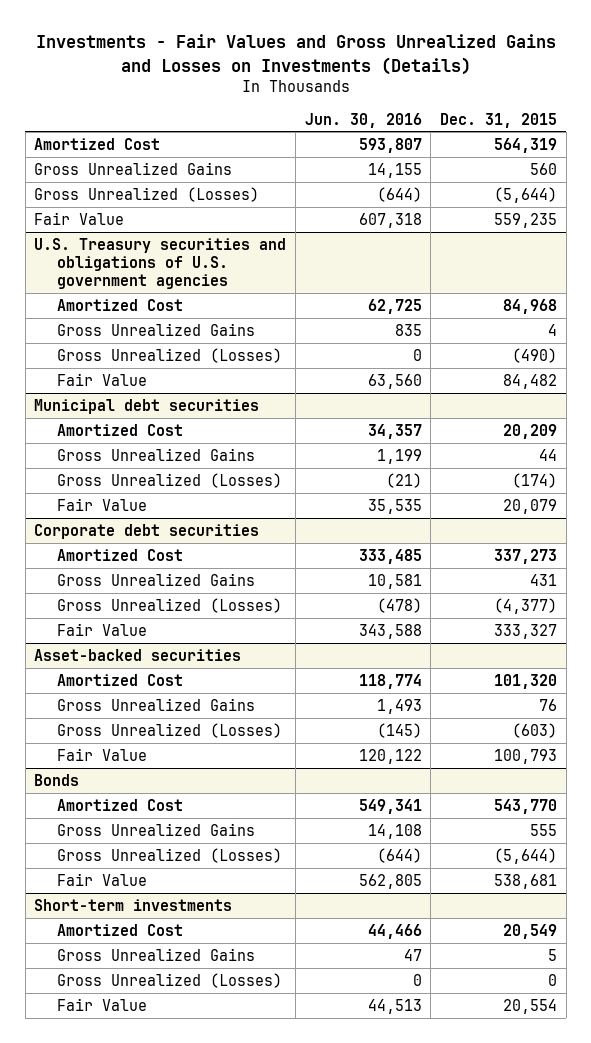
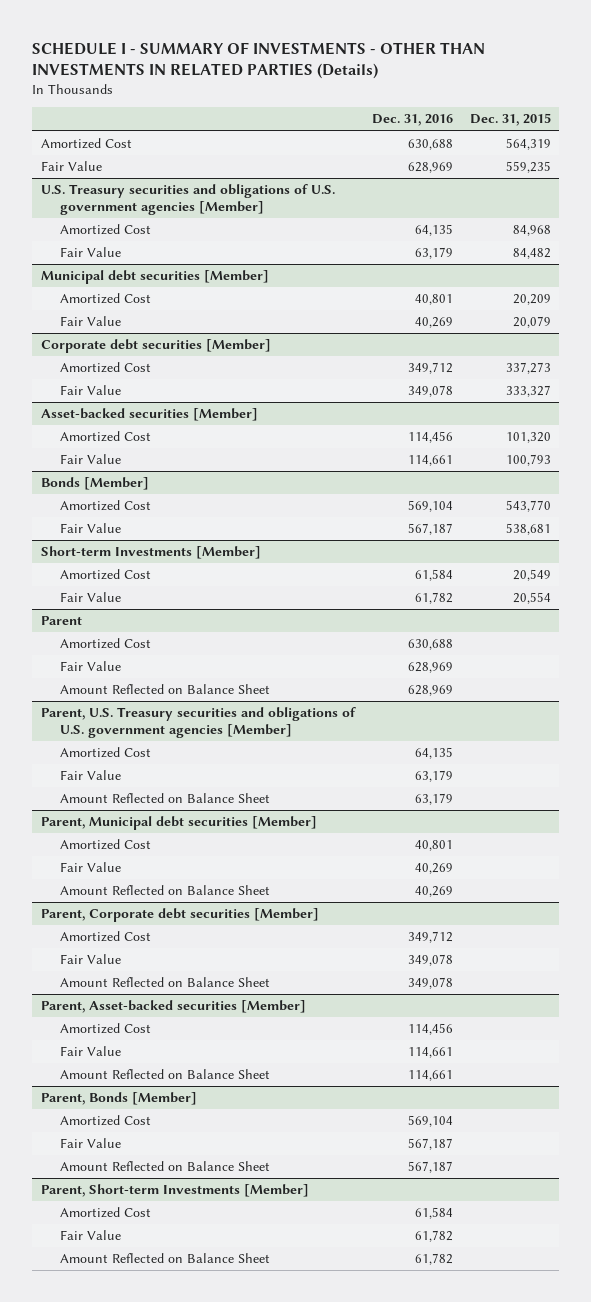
[35,34,556,75] Investments - Fair Values and Gross Unrealized Gains and Losses on Investments (Details) -> [32,41,486,80] SCHEDULE I - SUMMARY OF INVESTMENTS - OTHER THAN INVESTMENTS IN RELATED PARTIES (Details)
[304,112,422,128] Jun. 30, 2016 -> none
none -> [371,114,453,127] Dec. 31, 2016
[34,161,233,175] Gross Unrealized Gains -> none
[34,186,260,202] Gross Unrealized (Losses) -> none
[34,237,287,290] U.S. Treasury securities and obligations of U.S. government agencies -> [40,184,335,216] U.S. Treasury securities and obligations of U.S. government agencies [Member]
[57,322,256,336] Gross Unrealized Gains -> none
[57,347,283,363] Gross Unrealized (Losses) -> none
[34,398,260,414] Municipal debt securities -> [40,270,269,285] Municipal debt securities [Member]
[57,447,256,461] Gross Unrealized Gains -> none
[57,472,283,488] Gross Unrealized (Losses) -> none
[34,523,260,539] Corporate debt securities -> [40,339,271,354] Corporate debt securities [Member]
[57,572,256,586] Gross Unrealized Gains -> none
[57,597,283,613] Gross Unrealized (Losses) -> none
[34,648,242,661] Asset-backed securities -> [40,408,258,422] Asset-backed securities [Member]
[57,697,256,711] Gross Unrealized Gains -> none
[57,722,283,738] Gross Unrealized (Losses) -> none
[34,773,80,786] Bonds -> [40,477,149,491] Bonds [Member]
[57,822,256,836] Gross Unrealized Gains -> none
[57,847,283,863] Gross Unrealized (Losses) -> none
[34,898,233,911] Short-term investments -> [40,546,261,560] Short-term Investments [Member]
[57,947,256,961] Gross Unrealized Gains -> none
[57,972,283,988] Gross Unrealized (Losses) -> none
none -> [40,616,82,626] Parent
none -> [60,638,152,650] Amortized Cost
none -> [60,661,122,672] Fair Value
none -> [60,684,271,695] Amount Reflected on Balance Sheet
none -> [40,707,356,739] Parent, U.S. Treasury securities and obligations of U.S. government agencies [Member]
none -> [60,747,152,759] Amortized Cost
none -> [60,770,122,781] Fair Value
none -> [60,793,271,804] Amount Reflected on Balance Sheet
none -> [40,816,317,831] Parent, Municipal debt securities [Member]
none -> [60,839,152,851] Amortized Cost
none -> [60,862,122,873] Fair Value
none -> [60,885,271,896] Amount Reflected on Balance Sheet
none -> [40,908,319,923] Parent, Corporate debt securities [Member]
none -> [60,931,152,943] Amortized Cost
none -> [60,954,122,965] Fair Value
none -> [60,977,271,988] Amount Reflected on Balance Sheet
none -> [40,1000,306,1014] Parent, Asset-backed securities [Member]
none -> [60,1023,152,1035] Amortized Cost
none -> [60,1046,122,1057] Fair Value
none -> [60,1069,271,1080] Amount Reflected on Balance Sheet
none -> [40,1092,197,1106] Parent, Bonds [Member]
none -> [60,1115,152,1127] Amortized Cost
none -> [60,1138,122,1149] Fair Value
none -> [60,1161,271,1172] Amount Reflected on Balance Sheet
none -> [40,1184,309,1198] Parent, Short-term Investments [Member]
none -> [60,1207,152,1219] Amortized Cost
none -> [60,1230,122,1241] Fair Value
none -> [60,1253,271,1264] Amount Reflected on Balance Sheet

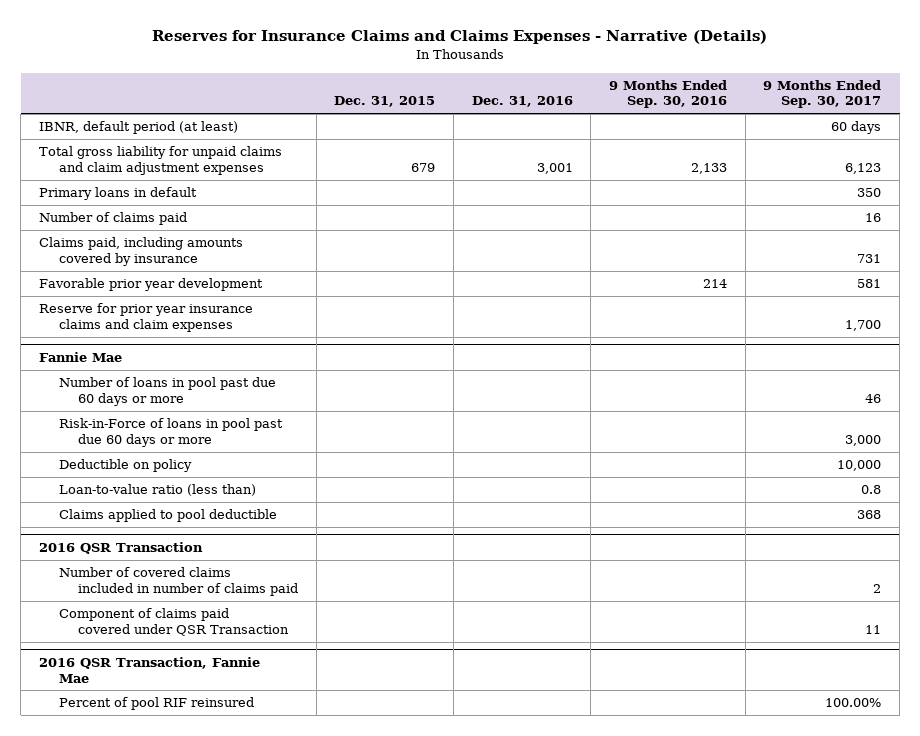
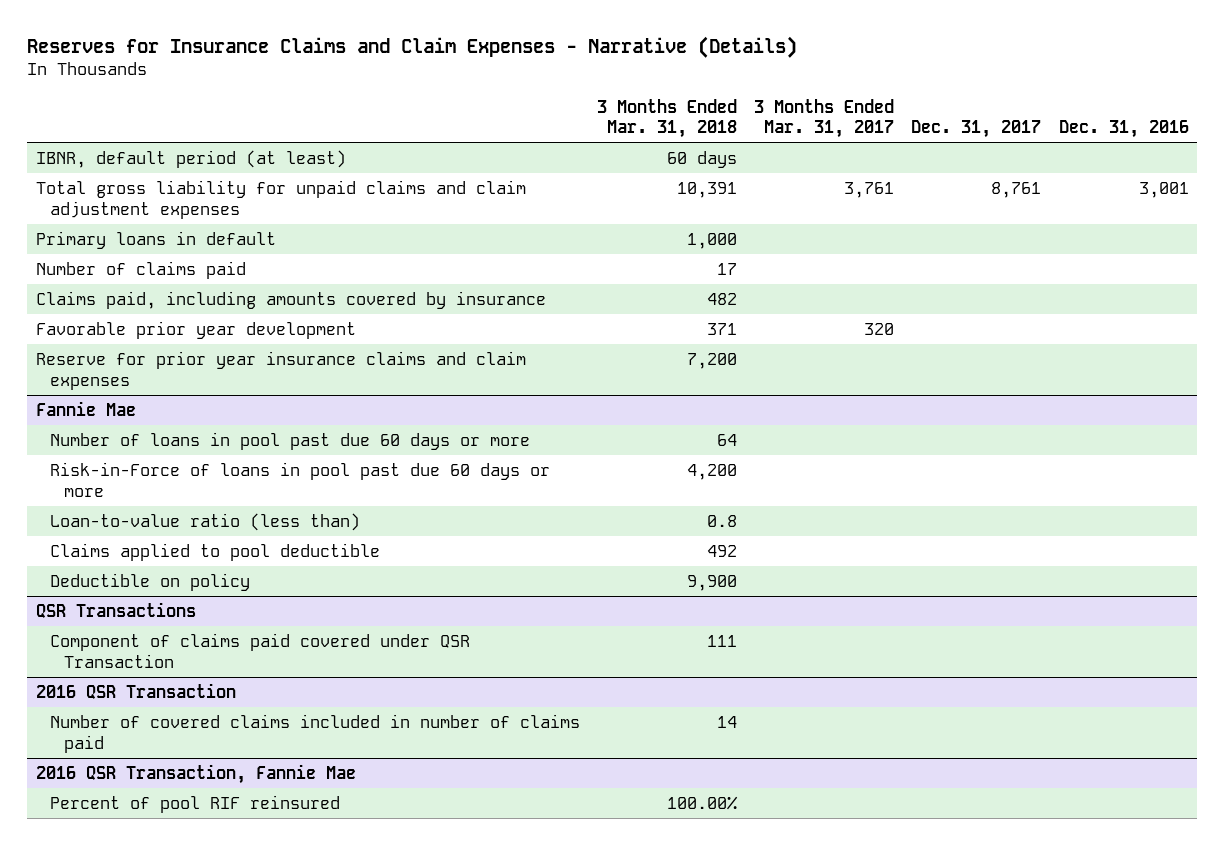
[152,30,768,45] Reserves for Insurance Claims and Claims Expenses - Narrative (Details) -> [27,35,798,58] Reserves for Insurance Claims and Claim Expenses - Narrative (Details)
[334,96,436,108] Dec. 31, 2015 -> none
[609,79,728,109] 9 Months Ended Sep. 30, 2016 -> none
[763,79,882,109] 9 Months Ended Sep. 30, 2017 -> none
none -> [597,98,738,139] 3 Months Ended Mar. 31, 2018
none -> [754,98,895,139] 3 Months Ended Mar. 31, 2017
none -> [911,120,1042,139] Dec. 31, 2017
[58,459,192,473] Deductible on policy -> [49,572,250,591] Deductible on policy
none -> [35,601,196,618] QSR Transactions
none -> [49,632,470,668] Component of claims paid covered under QSR Transaction
[58,608,290,636] Component of claims paid covered under QSR Transaction -> none

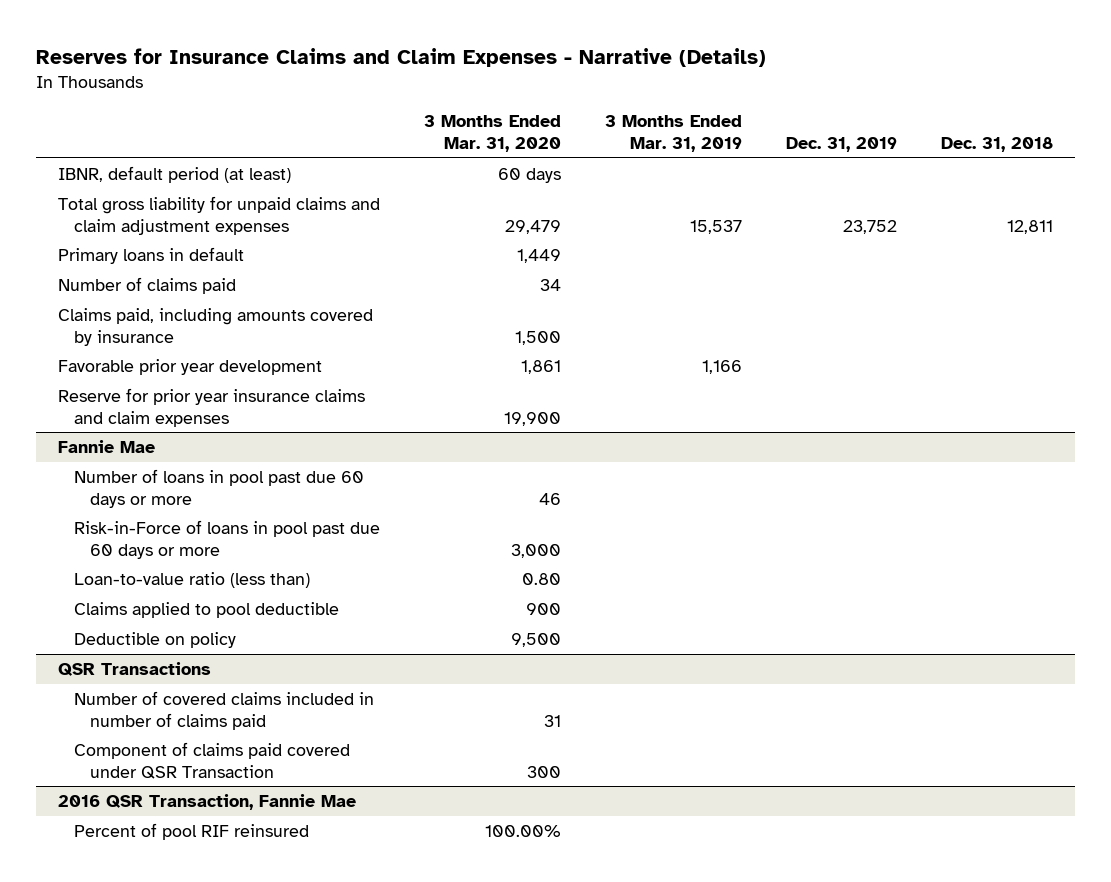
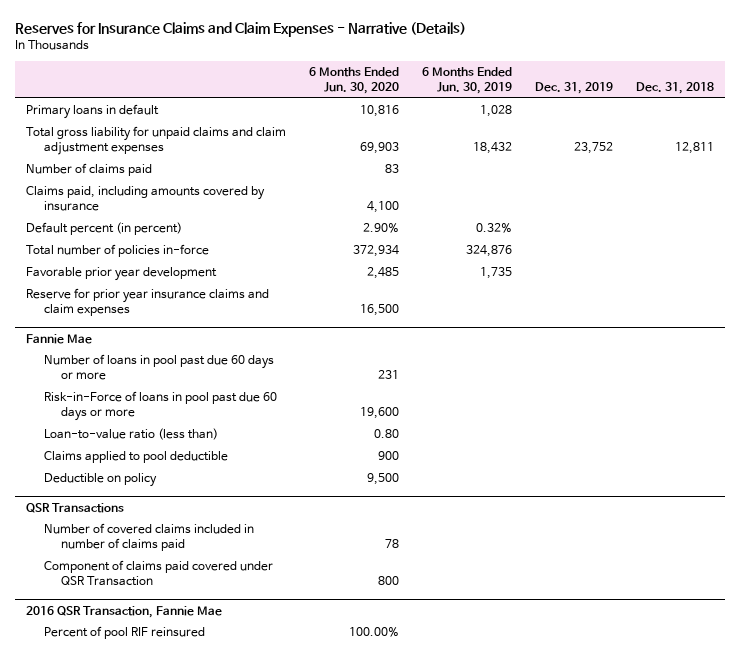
[424,115,562,153] 3 Months Ended Mar. 31, 2020 -> none
[605,115,743,153] 3 Months Ended Mar. 31, 2019 -> none
none -> [309,66,400,94] 6 Months Ended Jun. 30, 2020
none -> [422,66,513,94] 6 Months Ended Jun. 30, 2019
[57,166,291,184] IBNR, default period (at least) -> none
[57,196,380,235] Total gross liability for unpaid claims and claim adjustment expenses -> [26,126,287,156] Total gross liability for unpaid claims and claim adjustment expenses
none -> [26,222,183,236] Default percent (in percent)
none -> [26,244,210,258] Total number of policies in-force

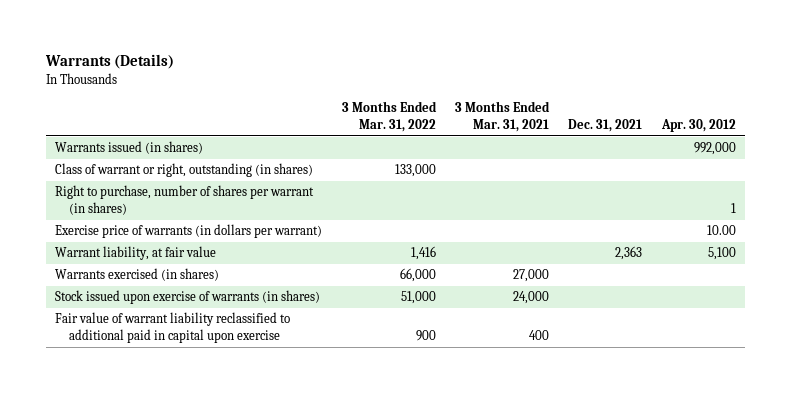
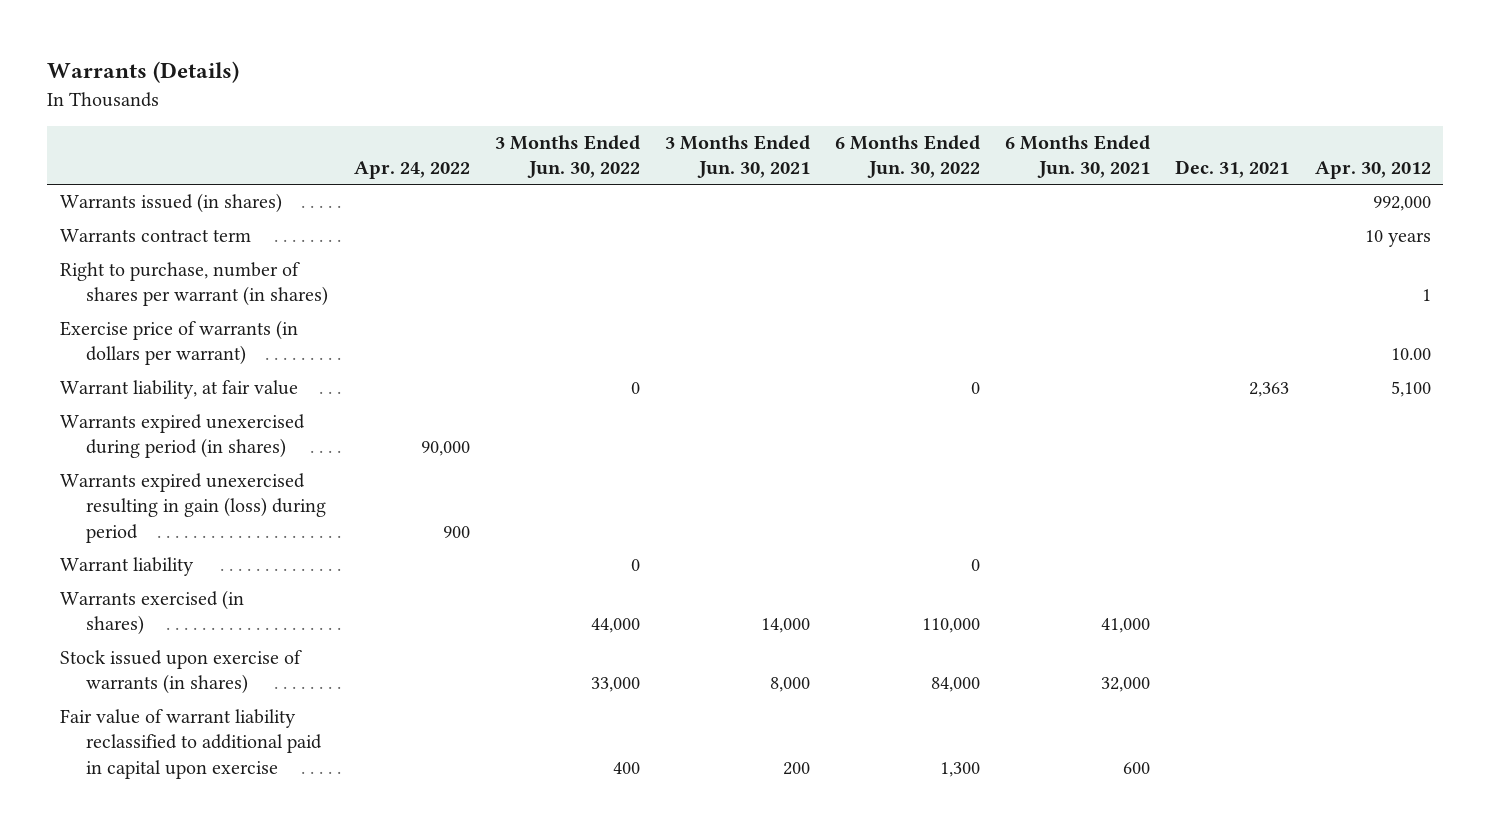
[341,101,437,133] 3 Months Ended Mar. 31, 2022 -> none
[454,101,550,133] 3 Months Ended Mar. 31, 2021 -> none
none -> [353,161,470,180] Apr. 24, 2022
none -> [494,135,640,179] 3 Months Ended Jun. 30, 2022
none -> [664,135,810,179] 3 Months Ended Jun. 30, 2021
none -> [835,135,981,179] 6 Months Ended Jun. 30, 2022
none -> [1005,135,1151,179] 6 Months Ended Jun. 30, 2021
[55,163,314,178] Class of warrant or right, outstanding (in shares) -> none
none -> [59,229,251,243] Warrants contract term
none -> [59,414,305,459] Warrants expired unexercised during period (in shares)
none -> [59,473,327,543] Warrants expired unexercised resulting in gain (loss) during period
none -> [59,557,194,577] Warrant liability

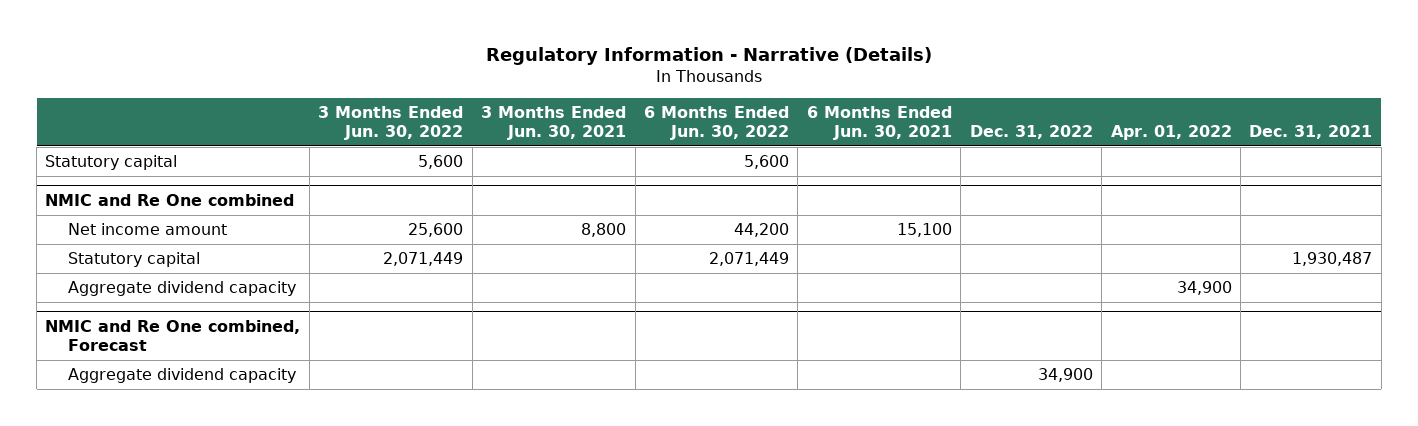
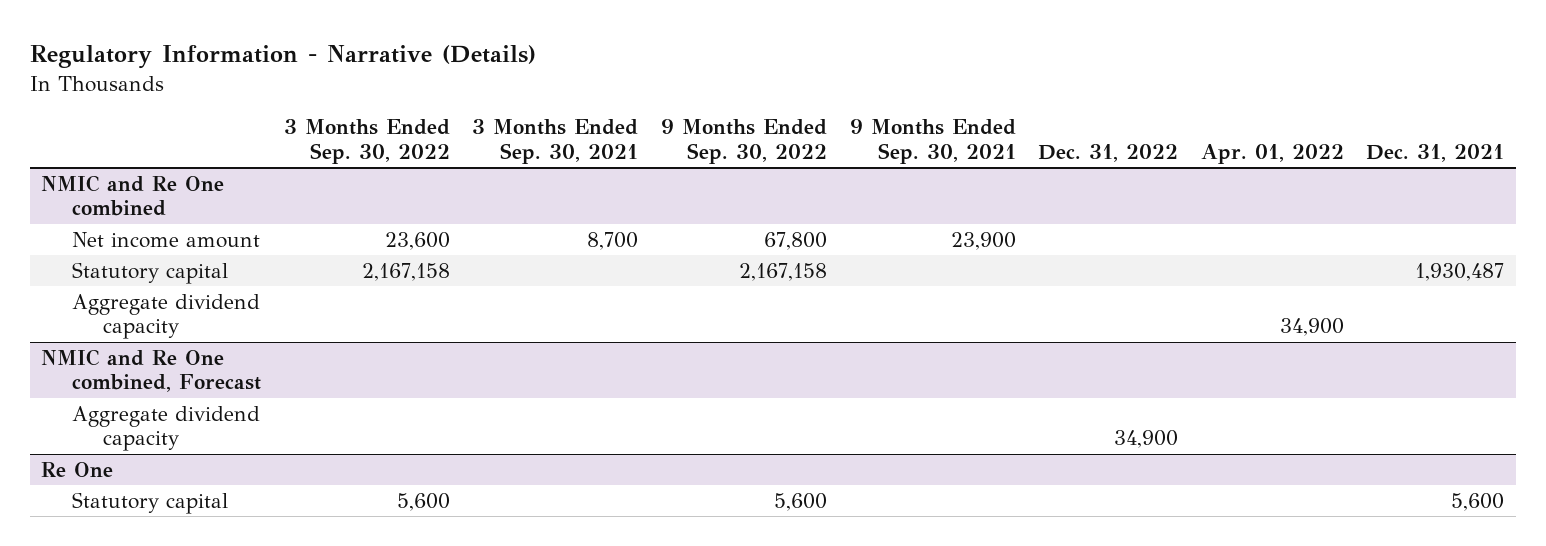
[318,105,464,141] 3 Months Ended Jun. 30, 2022 -> none
[481,105,627,141] 3 Months Ended Jun. 30, 2021 -> none
[644,105,790,141] 6 Months Ended Jun. 30, 2022 -> none
[806,105,952,141] 6 Months Ended Jun. 30, 2021 -> none
none -> [283,119,450,164] 3 Months Ended Sep. 30, 2022
none -> [472,119,639,164] 3 Months Ended Sep. 30, 2021
none -> [661,119,828,164] 9 Months Ended Sep. 30, 2022
none -> [849,119,1016,164] 9 Months Ended Sep. 30, 2021
[45,155,178,171] Statutory capital -> none
none -> [41,461,114,477] Re One
none -> [72,491,229,514] Statutory capital

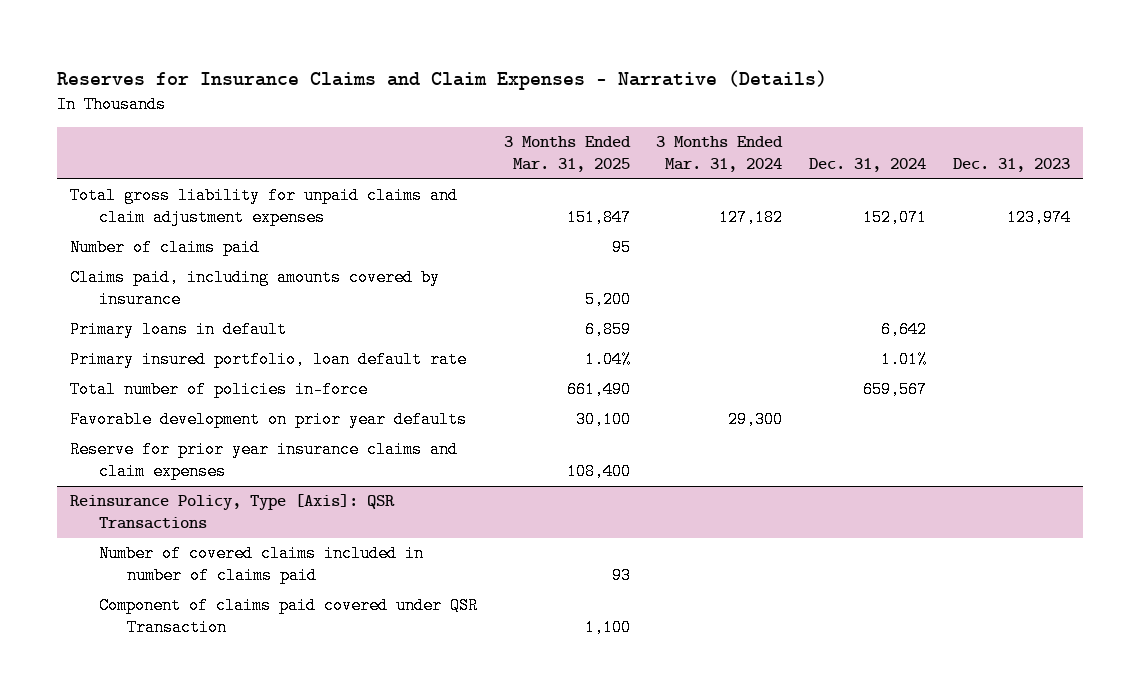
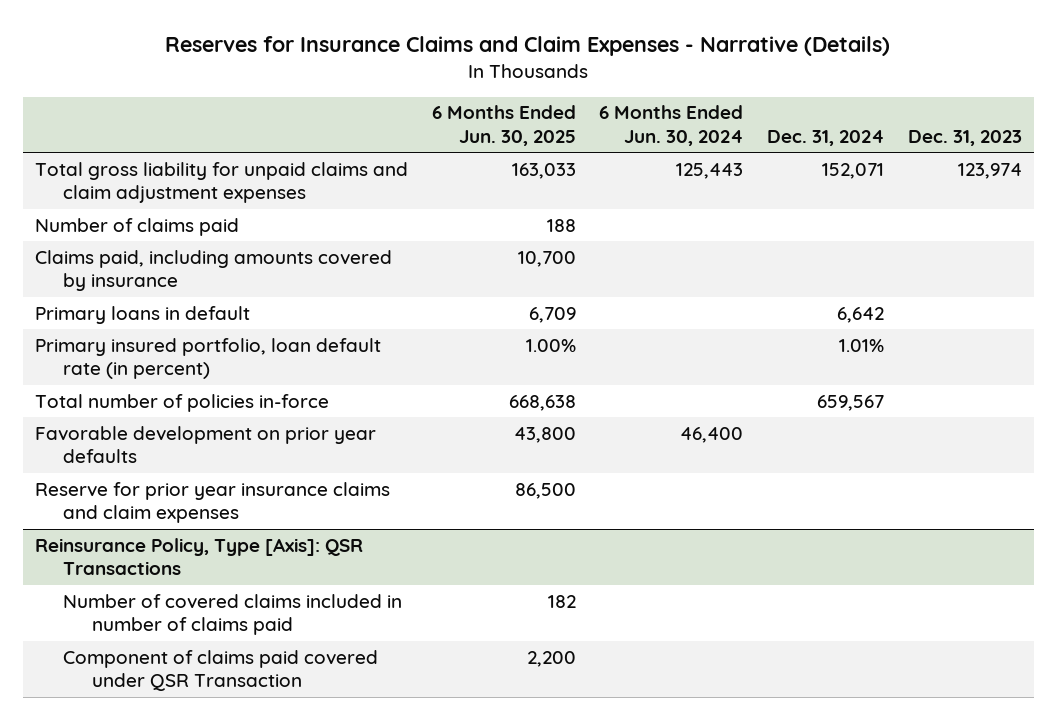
[503,136,631,173] 3 Months Ended Mar. 31, 2025 -> none
[656,136,784,173] 3 Months Ended Mar. 31, 2024 -> none
none -> [431,105,576,147] 6 Months Ended Jun. 30, 2025
none -> [599,105,744,147] 6 Months Ended Jun. 30, 2024
[70,351,468,369] Primary insured portfolio, loan default rate -> [34,337,381,380] Primary insured portfolio, loan default rate (in percent)

